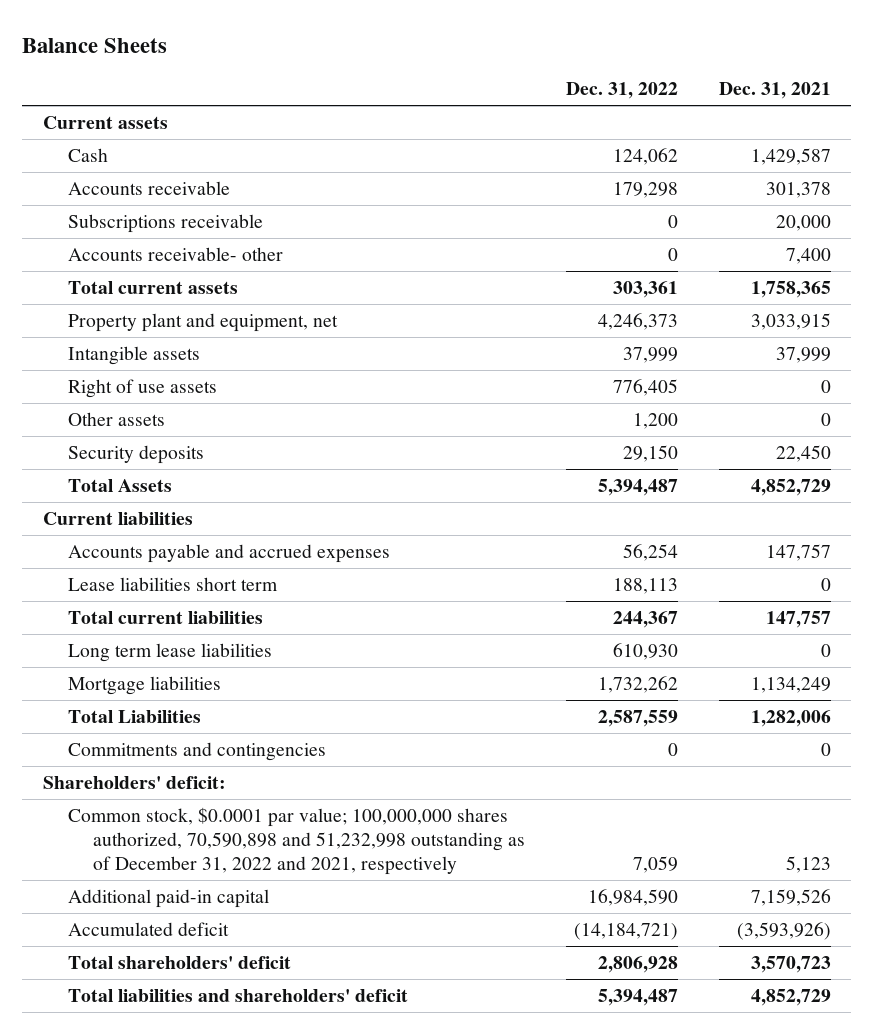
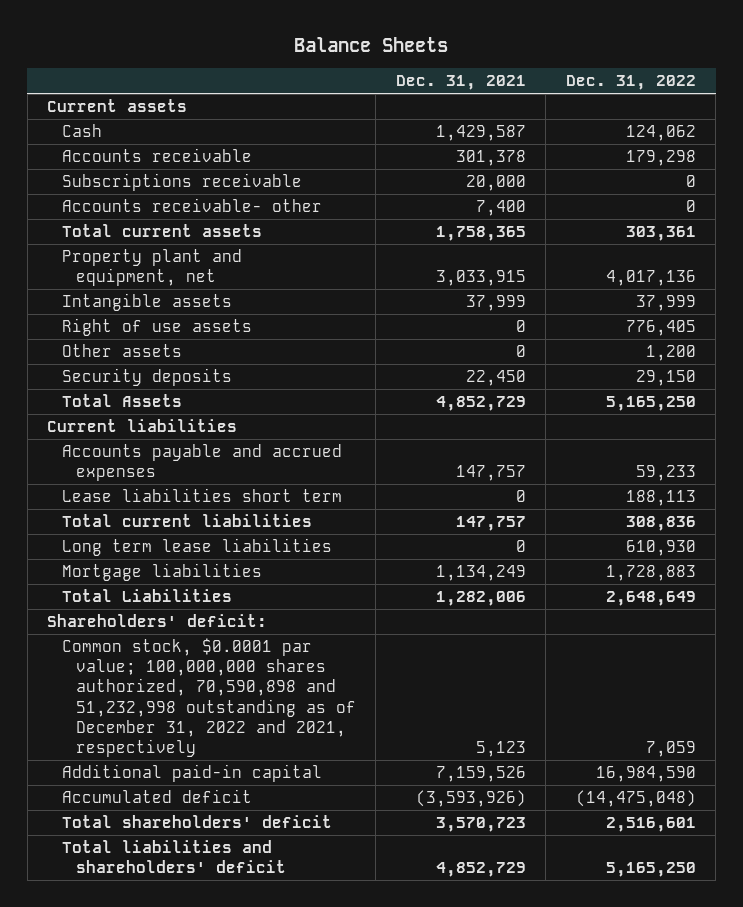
[597,312,678,330] 4,246,373 -> [605,270,696,287] 4,017,136
[597,478,678,496] 5,394,487 -> [605,396,696,412] 5,165,250
[622,543,678,561] 56,254 -> [635,465,696,482] 59,233
[612,610,678,628] 244,367 -> [625,516,696,532] 308,836
[67,741,326,761] Commitments and contingencies -> none
[597,675,678,693] 1,732,262 -> [605,565,696,582] 1,728,883
[597,709,678,727] 2,587,559 -> [605,591,696,607] 2,648,649
[573,922,678,940] (14,184,721) -> [575,790,696,808] (14,475,048)
[597,955,678,973] 2,806,928 -> [605,817,696,833] 2,516,601
[597,988,678,1006] 5,394,487 -> [605,862,696,878] 5,165,250

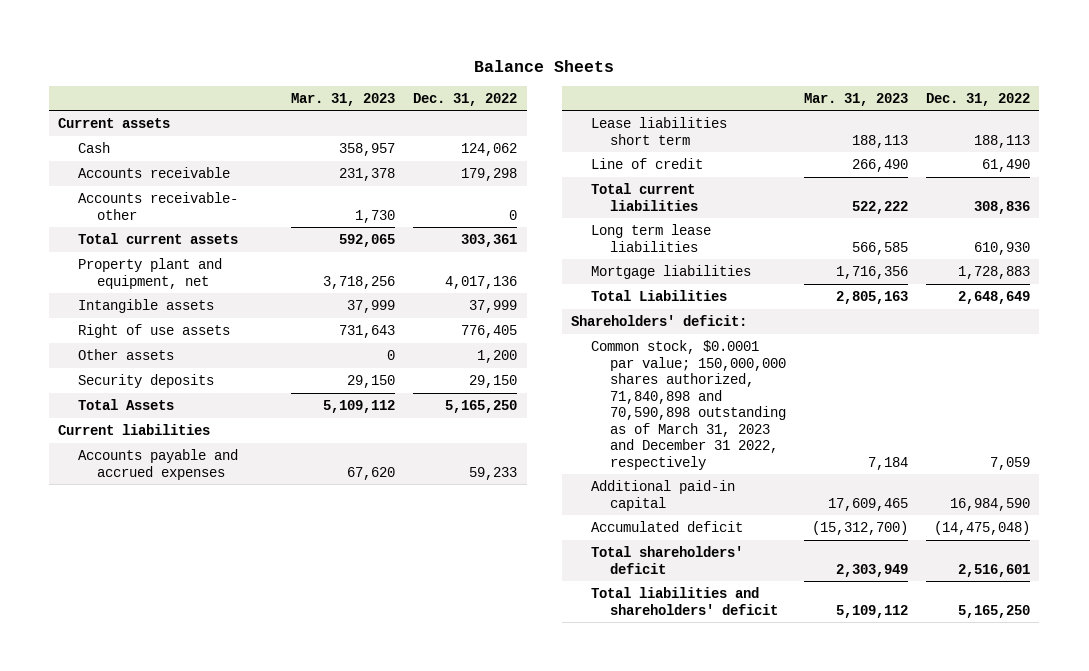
[395,75,526,91] Dec. 31, 2021 -> none
none -> [291,92,396,106] Mar. 31, 2023
[61,173,302,192] Subscriptions receivable -> none
none -> [590,158,703,170] Line of credit
[61,638,357,757] Common stock, $0.0001 par value; 100,000,000 shares authorized, 70,590,898 and 51,232,998 outstanding as of December 31, 2022 and 2021, respectively -> [590,340,786,470] Common stock, $0.0001 par value; 150,000,000 shares authorized, 71,840,898 and 70,590,898 outstanding as of March 31, 2023 and December 31 2022, respectively

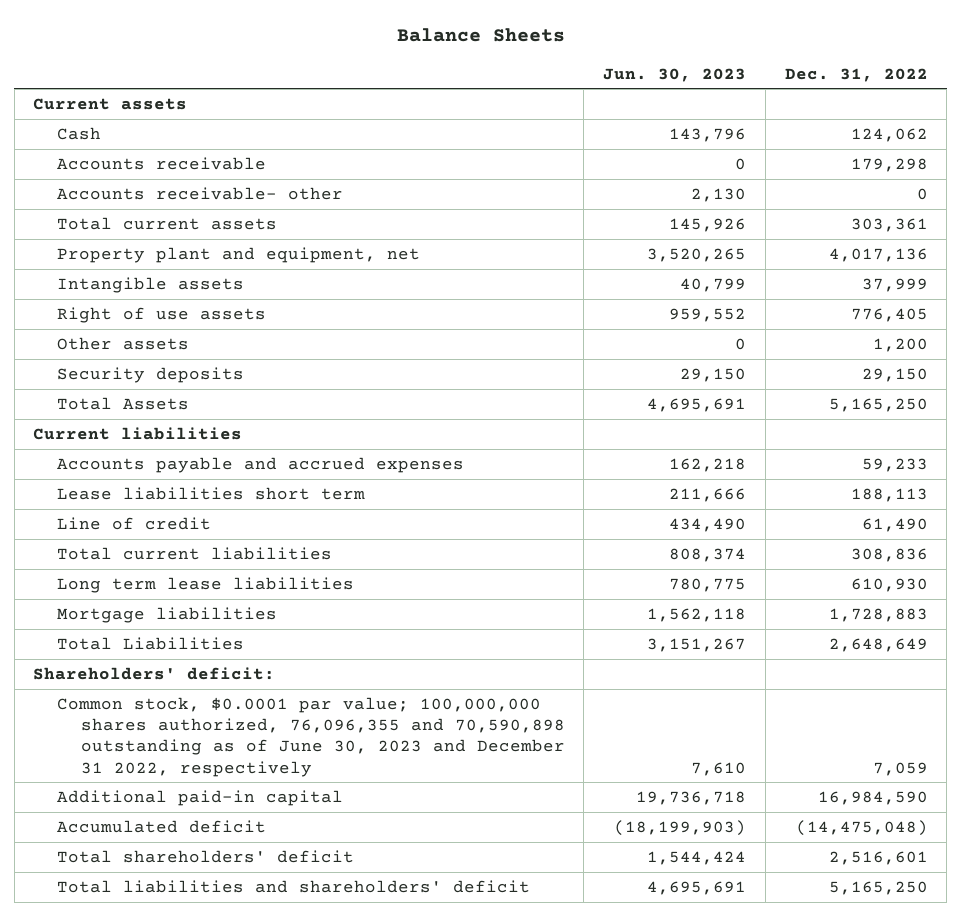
[291,92,396,106] Mar. 31, 2023 -> none
none -> [603,67,747,82] Jun. 30, 2023
[590,340,786,470] Common stock, $0.0001 par value; 150,000,000 shares authorized, 71,840,898 and 70,590,898 outstanding as of March 31, 2023 and December 31 2022, respectively -> [56,696,565,777] Common stock, $0.0001 par value; 100,000,000 shares authorized, 76,096,355 and 70,590,898 outstanding as of June 30, 2023 and December 31 2022, respectively

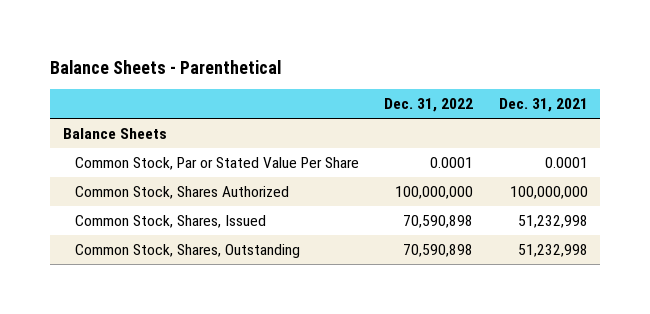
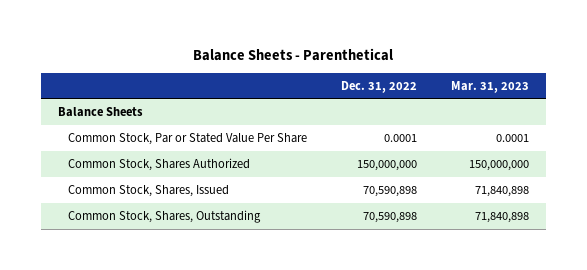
[498,98,588,113] Dec. 31, 2021 -> none
none -> [451,80,530,93] Mar. 31, 2023
[395,185,474,199] 100,000,000 -> [356,160,417,172] 150,000,000

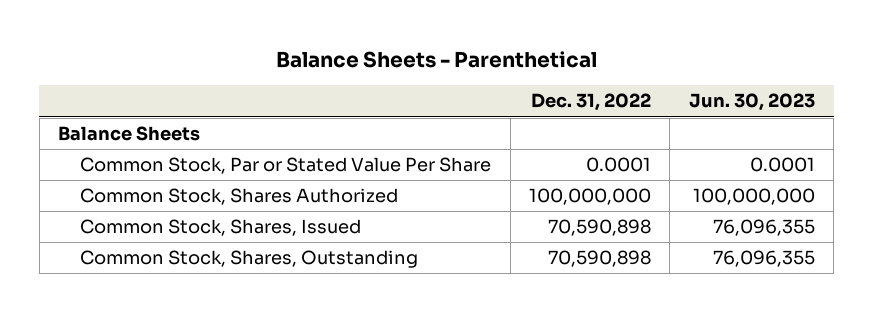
[451,80,530,93] Mar. 31, 2023 -> none
none -> [688,93,815,112] Jun. 30, 2023
[356,160,417,172] 150,000,000 -> [529,188,652,206] 100,000,000

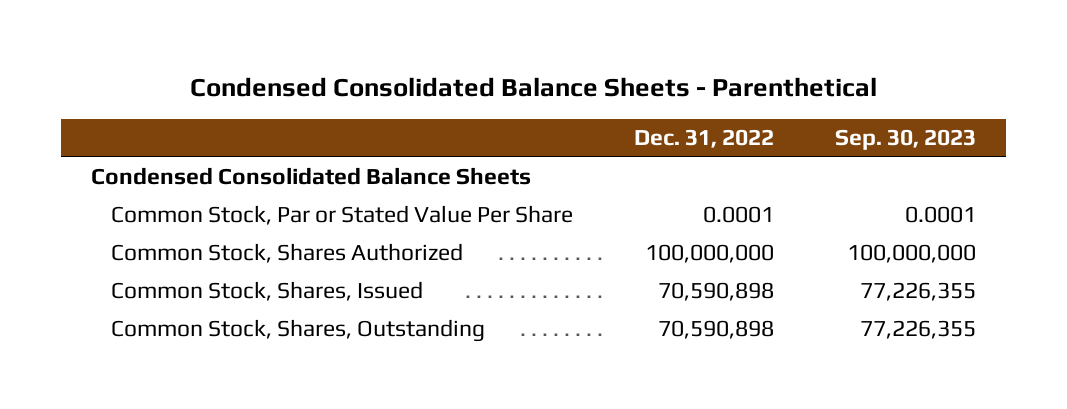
[275,51,597,69] Balance Sheets - Parenthetical -> [189,77,877,98] Condensed Consolidated Balance Sheets - Parenthetical
[688,93,815,112] Jun. 30, 2023 -> none
none -> [834,129,976,151] Sep. 30, 2023
[58,126,201,142] Balance Sheets -> [91,167,532,186] Condensed Consolidated Balance Sheets

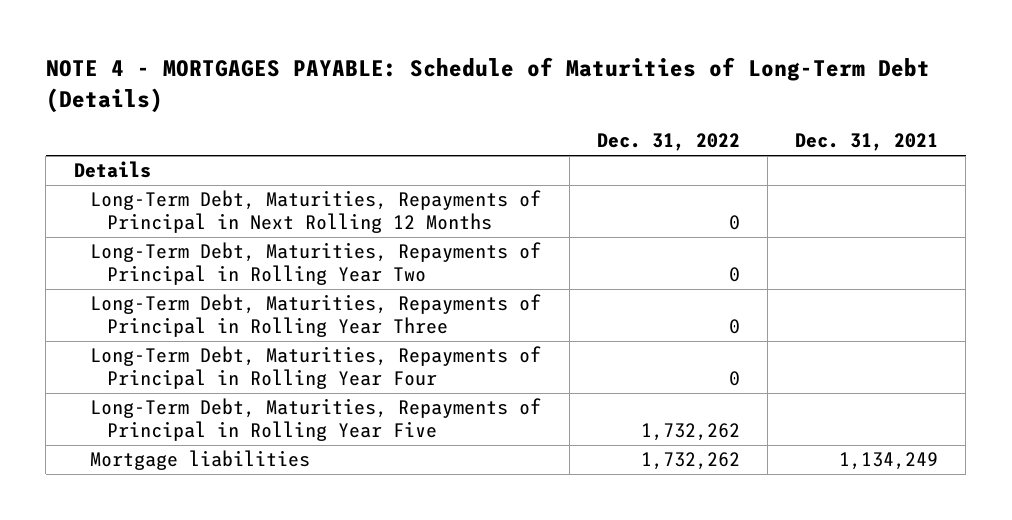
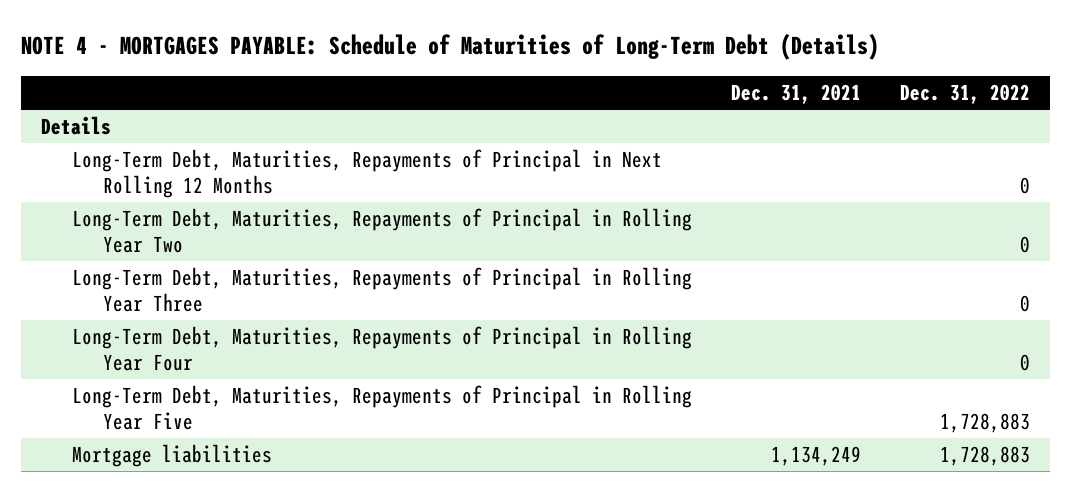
[640,423,740,442] 1,732,262 -> [940,412,1031,433] 1,728,883
[640,452,740,471] 1,732,262 -> [940,446,1031,467] 1,728,883

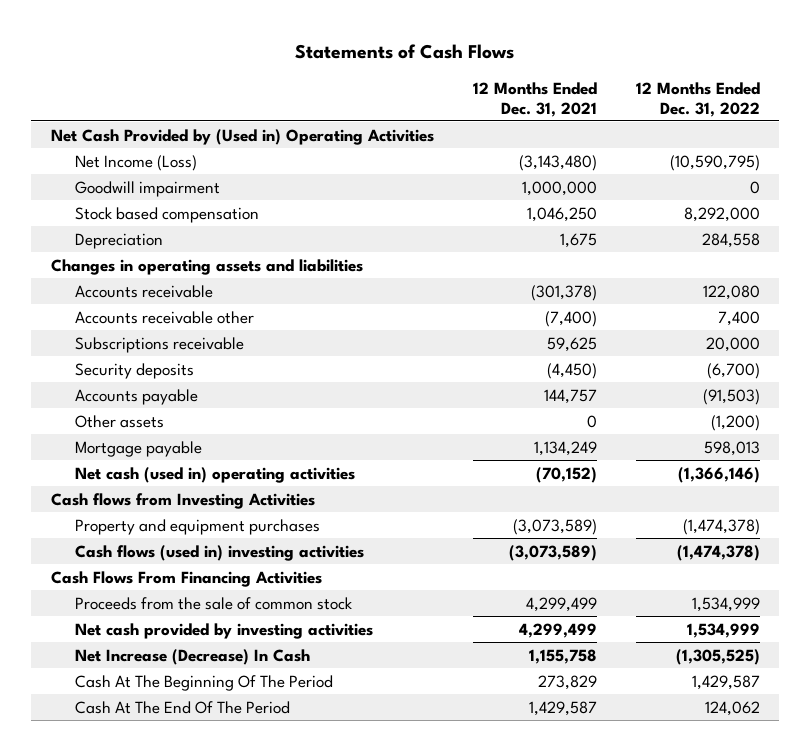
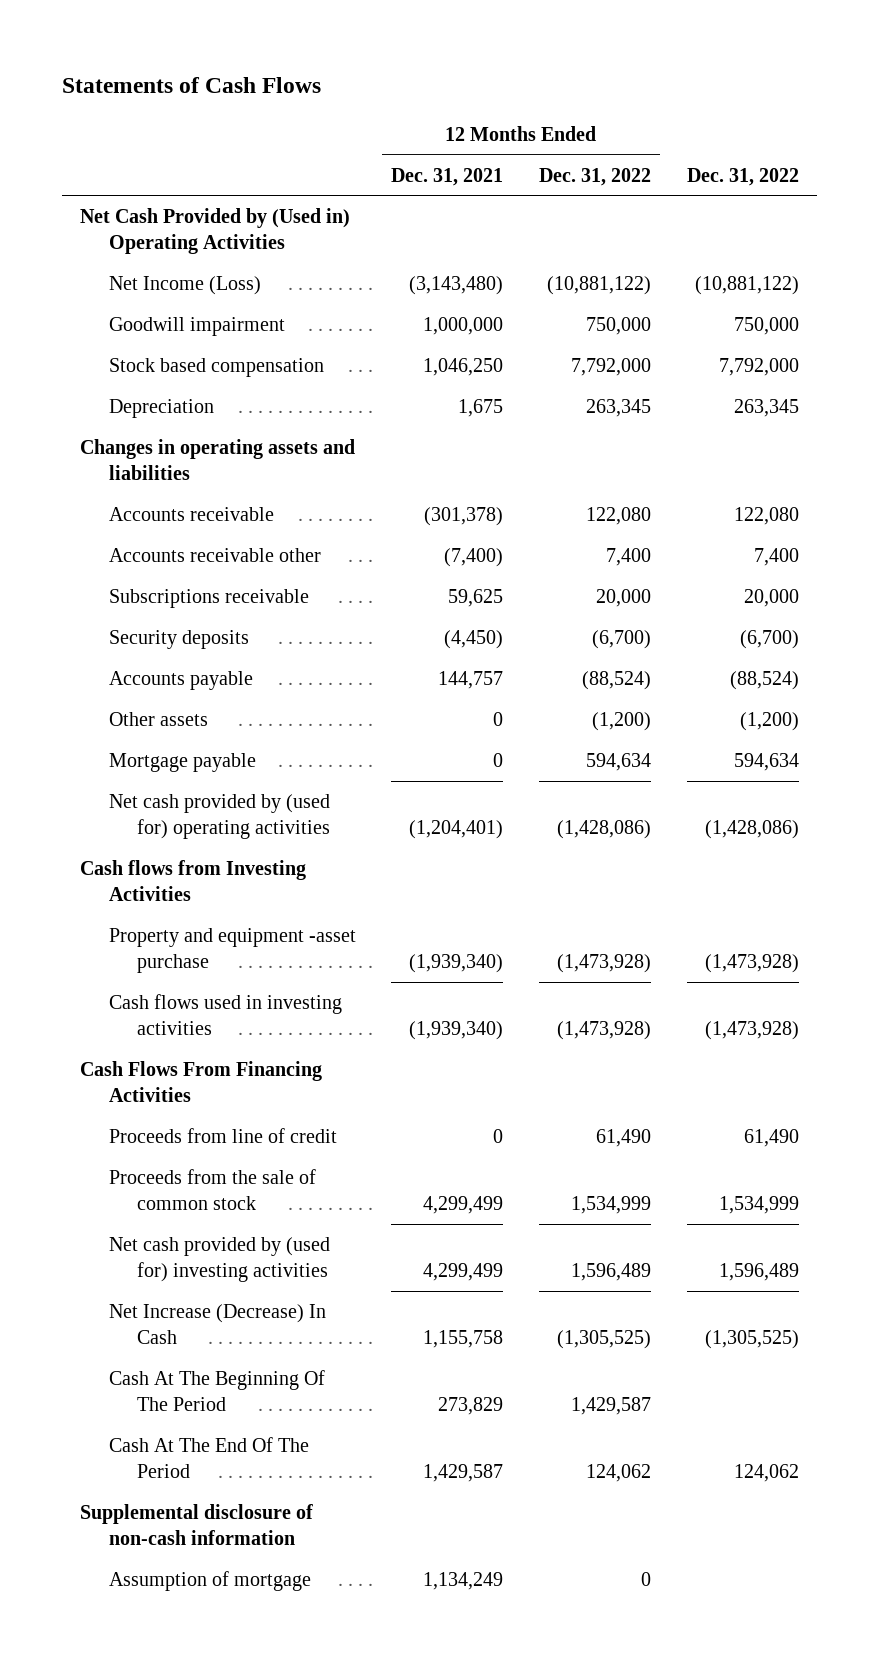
none -> [686,167,799,186] Dec. 31, 2022
[669,154,760,171] (10,590,795) -> [547,276,652,296] (10,881,122)
[749,180,760,194] 0 -> [586,317,652,336] 750,000
[683,206,760,222] 8,292,000 -> [571,358,652,377] 7,792,000
[701,232,760,248] 284,558 -> [586,399,652,418] 263,345
[702,388,760,405] (91,503) -> [582,671,652,691] (88,524)
[533,440,597,456] 1,134,249 -> [493,753,504,768] 0
[703,440,760,456] 598,013 -> [586,753,652,772] 594,634
[75,466,356,483] Net cash (used in) operating activities -> [108,794,331,839] Net cash provided by (used for) operating activities
[535,466,597,483] (70,152) -> [409,819,504,839] (1,204,401)
[677,466,760,483] (1,366,146) -> [557,819,652,839] (1,428,086)
[75,518,321,535] Property and equipment purchases -> [108,928,356,973] Property and equipment -asset purchase
[512,518,597,535] (3,073,589) -> [409,953,504,973] (1,939,340)
[682,518,760,535] (1,474,378) -> [557,953,652,973] (1,473,928)
[75,544,365,561] Cash flows (used in) investing activities -> [108,994,342,1035] Cash flows used in investing activities
[508,544,597,561] (3,073,589) -> [409,1020,504,1040] (1,939,340)
[676,544,760,561] (1,474,378) -> [557,1020,652,1040] (1,473,928)
none -> [108,1128,337,1144] Proceeds from line of credit
[75,622,374,639] Net cash provided by investing activities -> [108,1237,330,1282] Net cash provided by (used for) investing activities
[686,622,760,638] 1,534,999 -> [571,1262,652,1281] 1,596,489
none -> [79,1504,313,1545] Supplemental disclosure of non-cash information
none -> [108,1571,311,1592] Assumption of mortgage

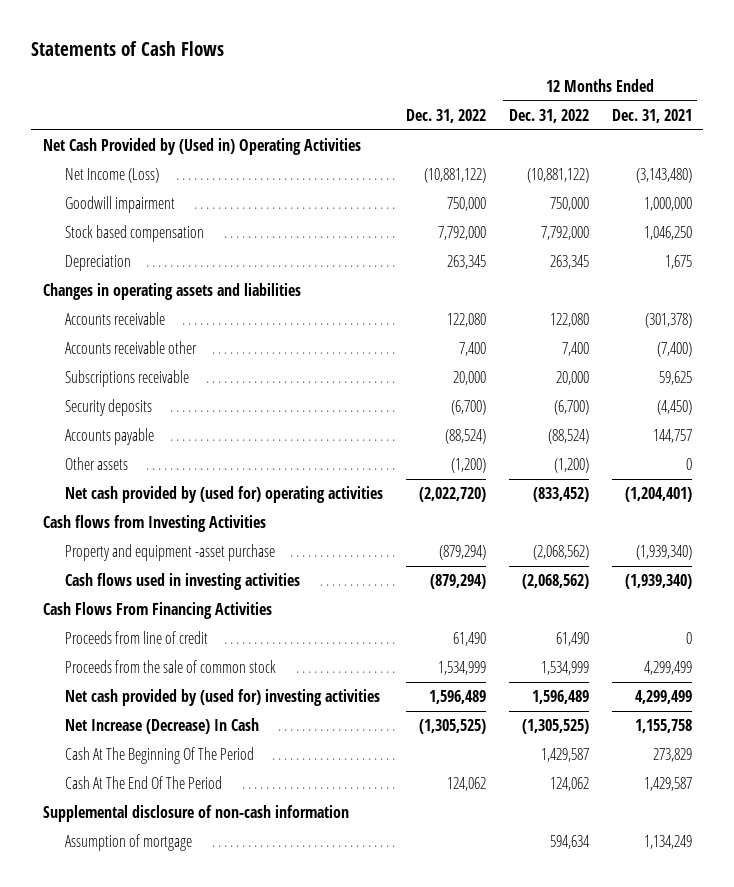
[108,753,256,773] Mortgage payable -> none
[557,819,652,839] (1,428,086) -> [532,487,589,503] (833,452)
[704,819,799,839] (1,428,086) -> [419,487,487,503] (2,022,720)
[557,953,652,973] (1,473,928) -> [532,545,589,561] (2,068,562)
[704,953,799,973] (1,473,928) -> [439,545,487,561] (879,294)
[557,1020,652,1040] (1,473,928) -> [521,574,589,590] (2,068,562)
[704,1020,799,1040] (1,473,928) -> [430,574,487,590] (879,294)
[641,1572,652,1587] 0 -> [549,835,590,850] 594,634

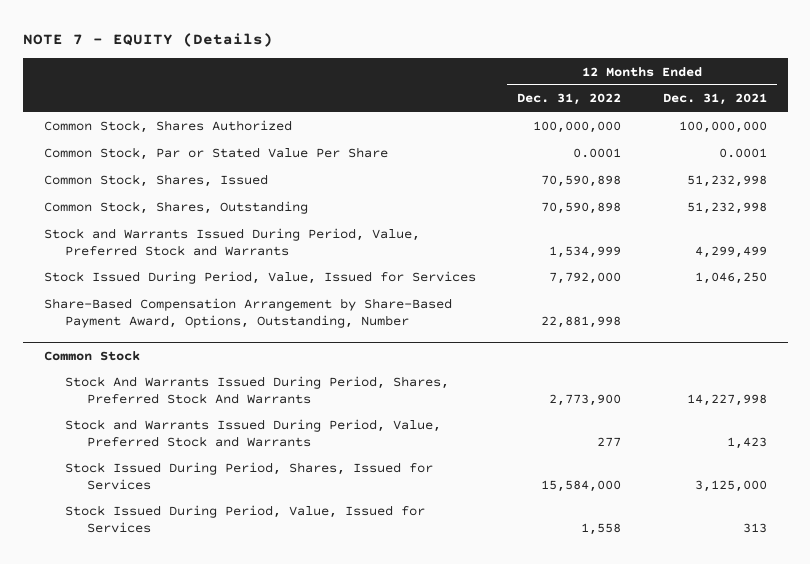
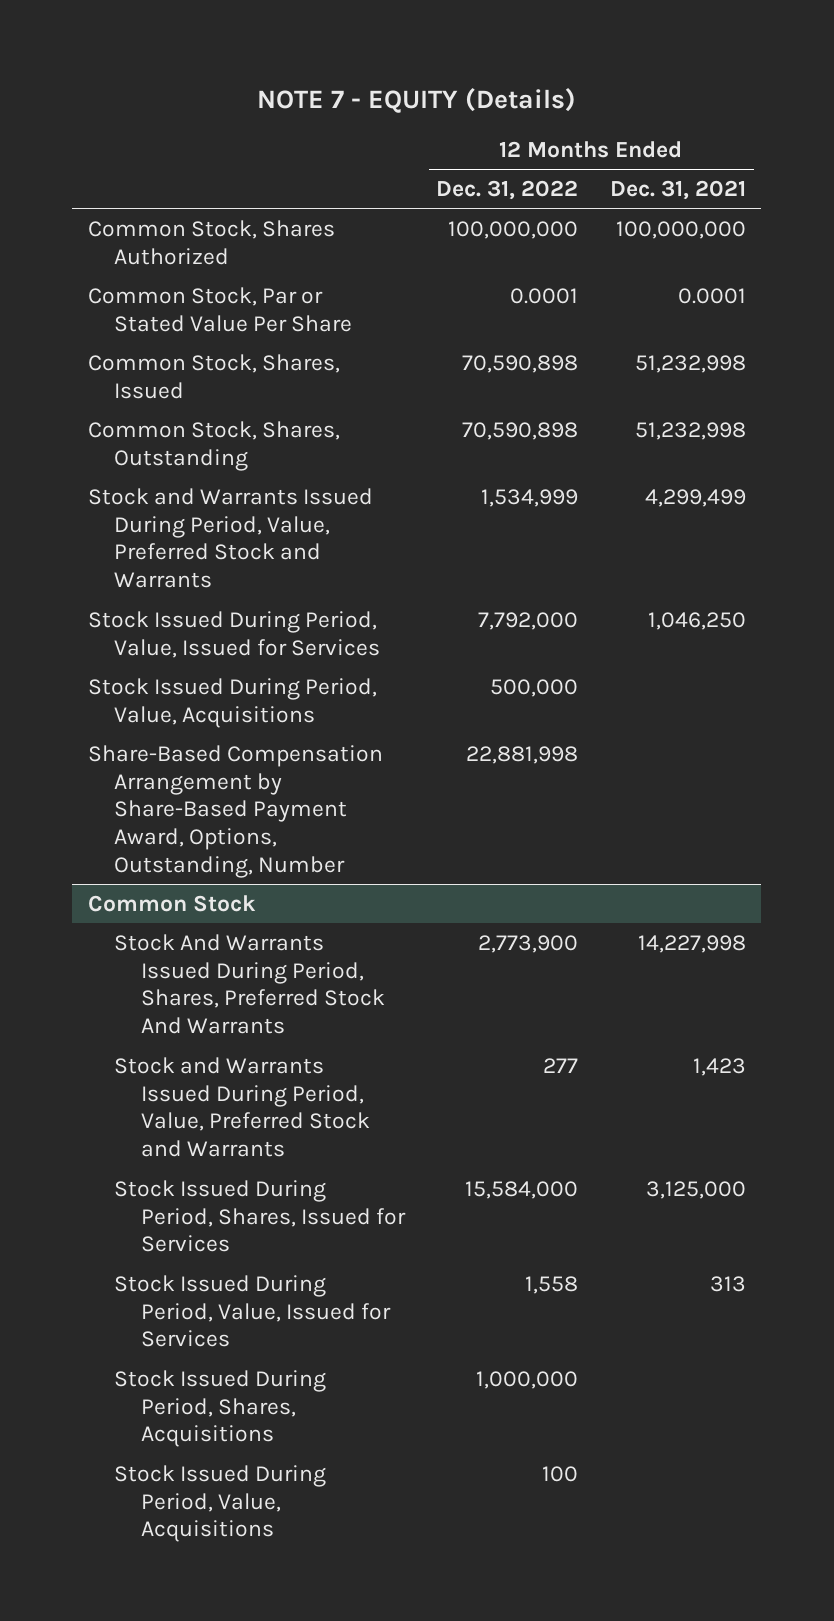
none -> [87,677,377,728] Stock Issued During Period, Value, Acquisitions
none -> [114,1369,327,1448] Stock Issued During Period, Shares, Acquisitions
none -> [114,1464,327,1543] Stock Issued During Period, Value, Acquisitions

